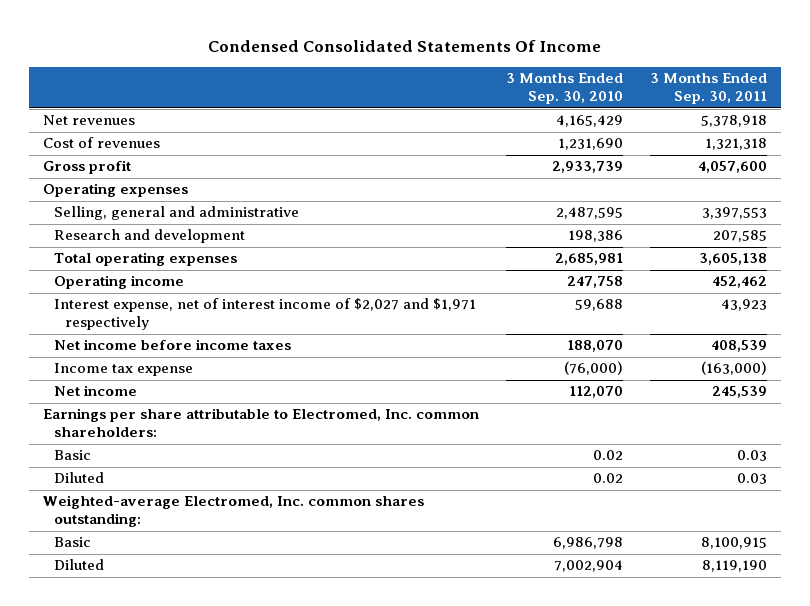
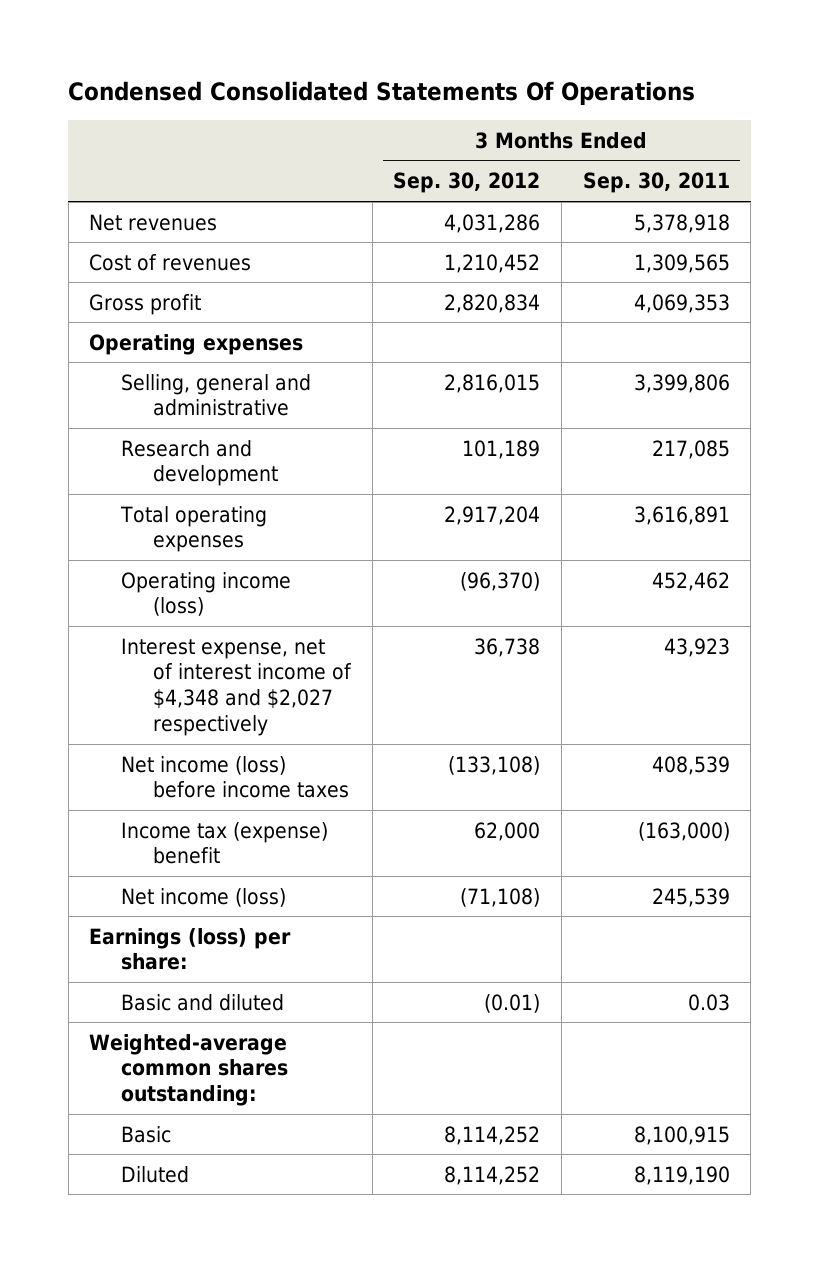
[207,40,601,53] Condensed Consolidated Statements Of Income -> [68,80,696,105] Condensed Consolidated Statements Of Operations
[505,73,623,105] 3 Months Ended Sep. 30, 2010 -> none
none -> [393,172,541,194] Sep. 30, 2012
[705,138,768,151] 1,321,318 -> [633,253,730,273] 1,309,565
[698,161,768,174] 4,057,600 -> [633,293,730,313] 4,069,353
[53,450,91,461] Basic -> none
[53,472,104,484] Diluted -> none
[702,207,768,220] 3,397,553 -> [633,373,730,393] 3,399,806
[713,230,768,243] 207,585 -> [651,439,730,459] 217,085
[699,253,768,266] 3,605,138 -> [633,505,730,525] 3,616,891
[53,275,184,290] Operating income -> [121,571,292,617] Operating income (loss)
[53,298,476,331] Interest expense, net of interest income of $2,027 and $1,971 respectively -> [121,637,353,737] Interest expense, net of interest income of $4,348 and $2,027 respectively
[53,339,291,351] Net income before income taxes -> [121,755,350,799] Net income (loss) before income taxes
[53,363,193,377] Income tax expense -> [121,821,329,865] Income tax (expense) benefit
[53,385,137,397] Net income -> [121,887,287,907] Net income (loss)
[42,408,479,438] Earnings per share attributable to Electromed, Inc. common shareholders: -> [89,927,292,971] Earnings (loss) per share:
none -> [121,993,285,1011] Basic and diluted
[42,495,424,528] Weighted-average Electromed, Inc. common shares outstanding: -> [89,1033,289,1107] Weighted-average common shares outstanding:

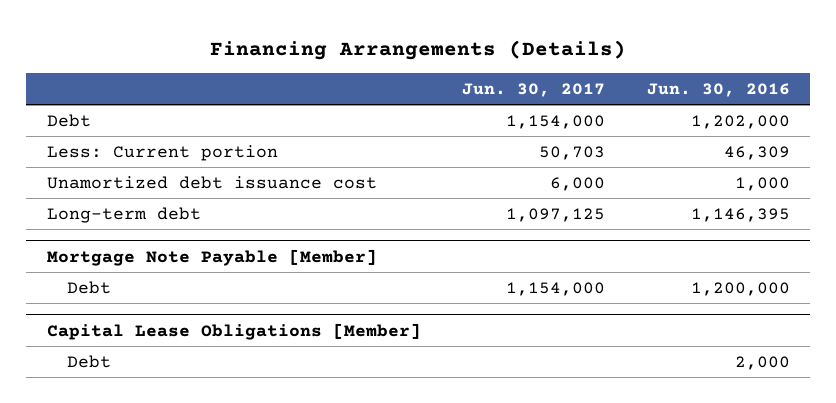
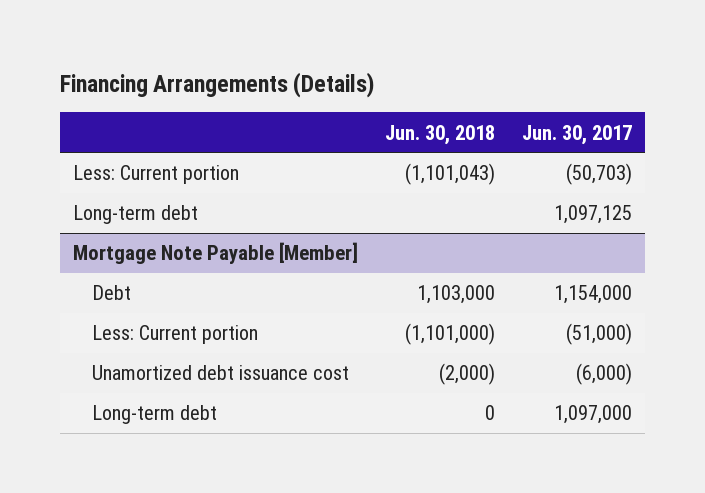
[646,82,790,97] Jun. 30, 2016 -> none
none -> [385,124,496,145] Jun. 30, 2018
[46,114,91,128] Debt -> none
[46,176,377,190] Unamortized debt issuance cost -> none
[539,146,606,161] 50,703 -> [565,163,632,186] (50,703)
[46,322,421,340] Capital Lease Obligations [Member] -> none
[66,355,111,369] Debt -> none
none -> [91,325,258,345] Less: Current portion
none -> [91,365,349,381] Unamortized debt issuance cost
none -> [91,405,217,425] Long-term debt

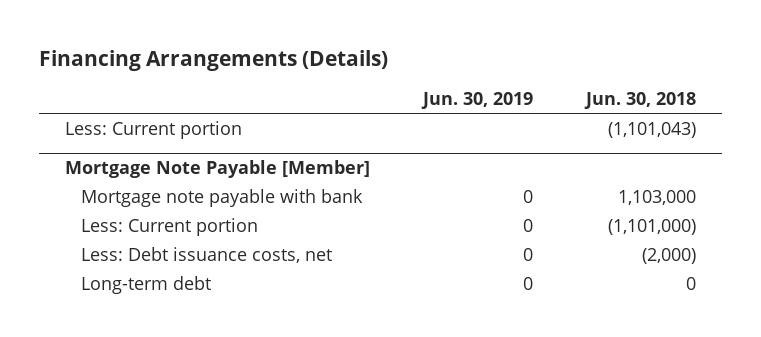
[521,124,632,145] Jun. 30, 2017 -> none
none -> [421,91,534,109] Jun. 30, 2019
[73,205,199,225] Long-term debt -> none
[91,285,131,301] Debt -> [80,188,363,207] Mortgage note payable with bank
[91,365,349,381] Unamortized debt issuance cost -> [80,246,332,263] Less: Debt issuance costs, net

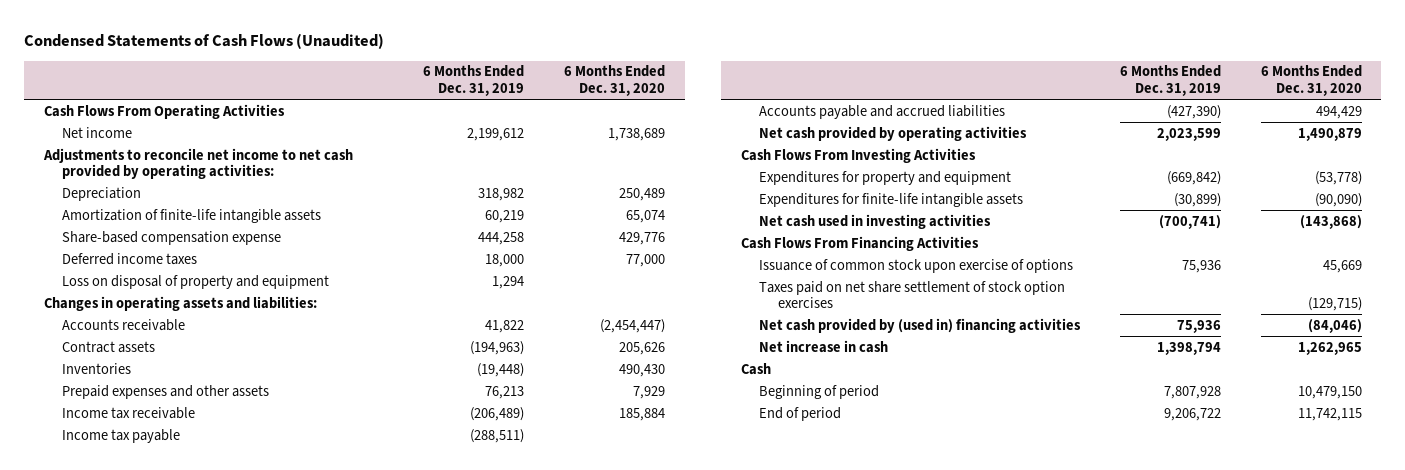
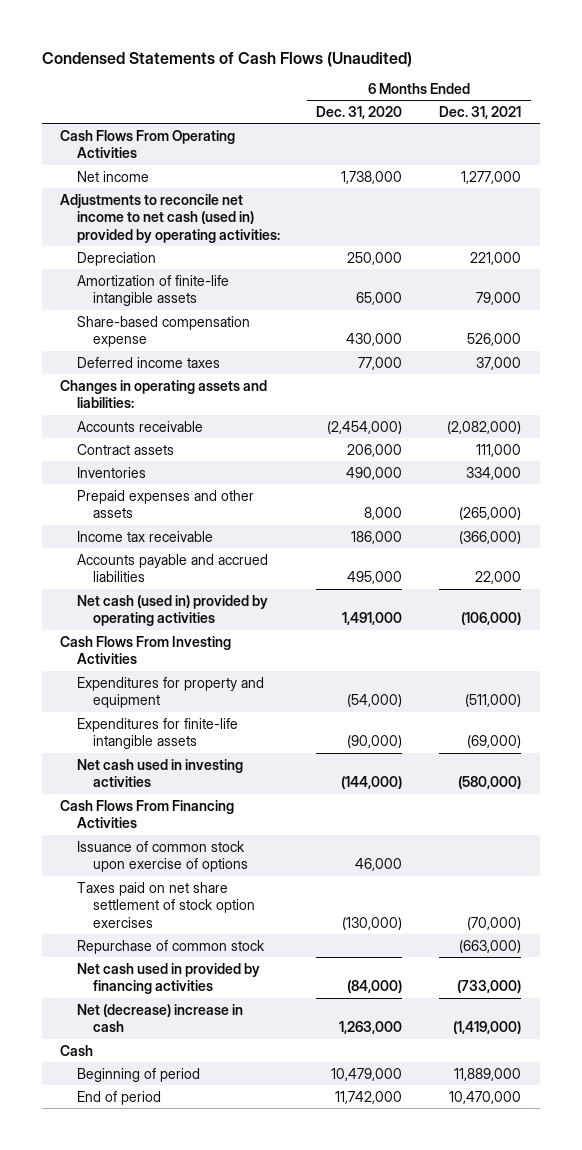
[423,65,525,97] 6 Months Ended Dec. 31, 2019 -> none
none -> [439,106,522,120] Dec. 31, 2021
[607,127,665,141] 1,738,689 -> [341,170,403,184] 1,738,000
[42,147,353,180] Adjustments to reconcile net income to net cash provided by operating activities: -> [60,193,280,243] Adjustments to reconcile net income to net cash (used in) provided by operating activities:
[618,187,665,201] 250,489 -> [347,251,403,265] 250,000
[625,209,665,223] 65,074 -> [356,292,403,306] 65,000
[618,231,665,245] 429,776 -> [346,333,403,347] 430,000
[62,274,330,289] Loss on disposal of property and equipment -> none
[62,428,181,443] Income tax payable -> none
[599,318,665,333] (2,454,447) -> [327,420,403,434] (2,454,000)
[618,341,665,355] 205,626 -> [347,443,403,457] 206,000
[618,363,665,377] 490,430 -> [346,466,403,480] 490,000
[632,385,665,399] 7,929 -> [364,507,403,521] 8,000
[618,407,665,421] 185,884 -> [351,530,403,544] 186,000
[1315,105,1362,119] 494,429 -> [347,571,403,585] 495,000
[759,125,1028,141] Net cash provided by operating activities -> [76,594,268,627] Net cash (used in) provided by operating activities
[1297,127,1362,141] 1,490,879 -> [342,612,403,626] 1,491,000
[1314,170,1362,185] (53,778) -> [347,694,403,708] (54,000)
[1314,192,1362,207] (90,090) -> [347,735,403,749] (90,000)
[1299,214,1362,229] (143,868) -> [341,776,403,790] (144,000)
[1322,259,1362,273] 45,669 -> [355,858,403,872] 46,000
[1307,297,1362,312] (129,715) -> [342,916,403,930] (130,000)
none -> [76,939,265,954] Repurchase of common stock
[759,317,1082,333] Net cash provided by (used in) financing activities -> [76,962,260,995] Net cash used in provided by financing activities
[1307,318,1362,333] (84,046) -> [347,980,403,994] (84,000)
[759,339,889,353] Net increase in cash -> [76,1003,243,1033] Net (decrease) increase in cash
[1297,341,1362,355] 1,262,965 -> [339,1021,403,1035] 1,263,000
[1297,385,1362,399] 10,479,150 -> [331,1067,403,1081] 10,479,000
[1297,407,1362,421] 11,742,115 -> [335,1090,403,1104] 11,742,000

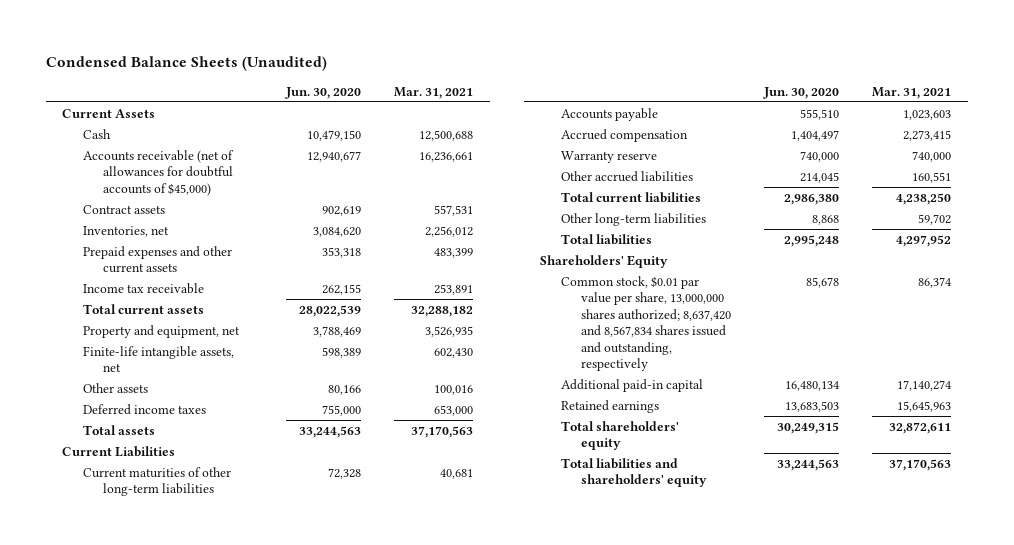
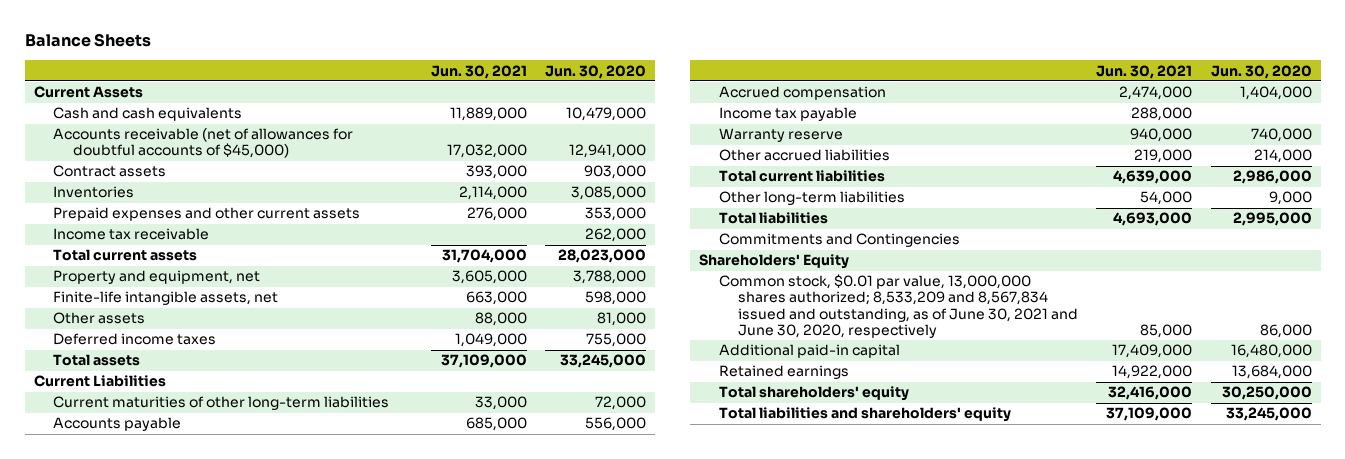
[45,56,327,72] Condensed Balance Sheets (Unaudited) -> [24,33,151,48] Balance Sheets
[394,86,474,99] Mar. 31, 2021 -> none
none -> [431,64,528,79] Jun. 30, 2021
[82,128,111,139] Cash -> none
none -> [53,107,243,122] Cash and cash equivalents
[307,150,362,162] 12,940,677 -> [569,144,647,159] 12,941,000
[322,205,362,216] 902,619 -> [584,165,647,180] 903,000
[82,225,169,237] Inventories, net -> [53,186,135,199] Inventories
[313,226,362,237] 3,084,620 -> [571,186,647,201] 3,085,000
[322,246,362,258] 353,318 -> [585,207,647,222] 353,000
[322,283,362,295] 262,155 -> [585,228,647,243] 262,000
[299,304,362,317] 28,022,539 -> [558,249,647,264] 28,023,000
[313,325,362,337] 3,788,469 -> [573,270,647,285] 3,788,000
[322,346,362,358] 598,389 -> [585,291,647,306] 598,000
[328,384,362,395] 80,166 -> [597,312,647,327] 81,000
[299,425,362,438] 33,244,563 -> [560,354,647,369] 33,245,000
[328,467,362,479] 72,328 -> [595,396,647,411] 72,000
[800,108,840,120] 555,510 -> [585,417,647,432] 556,000
[791,129,840,141] 1,404,497 -> [1239,86,1312,101] 1,404,000
none -> [718,107,857,122] Income tax payable
[800,171,840,183] 214,045 -> [1253,149,1312,164] 214,000
[784,193,840,205] 2,986,380 -> [1232,170,1312,185] 2,986,000
[812,214,840,225] 8,868 -> [1268,191,1312,206] 9,000
[784,234,840,247] 2,995,248 -> [1232,212,1312,227] 2,995,000
none -> [718,233,960,248] Commitments and Contingencies
[560,275,732,372] Common stock, $0.01 par value per share, 13,000,000 shares authorized; 8,637,420 and 8,567,834 shares issued and outstanding, respectively -> [718,274,1079,338] Common stock, $0.01 par value, 13,000,000 shares authorized; 8,533,209 and 8,567,834 issued and outstanding, as of June 30, 2021 and June 30, 2020, respectively
[806,276,840,288] 85,678 -> [1259,323,1312,338] 86,000
[785,380,840,391] 16,480,134 -> [1230,344,1312,359] 16,480,000
[785,400,840,412] 13,683,503 -> [1231,365,1312,380] 13,684,000
[777,421,840,434] 30,249,315 -> [1221,386,1312,401] 30,250,000
[777,458,840,471] 33,244,563 -> [1225,407,1312,422] 33,245,000

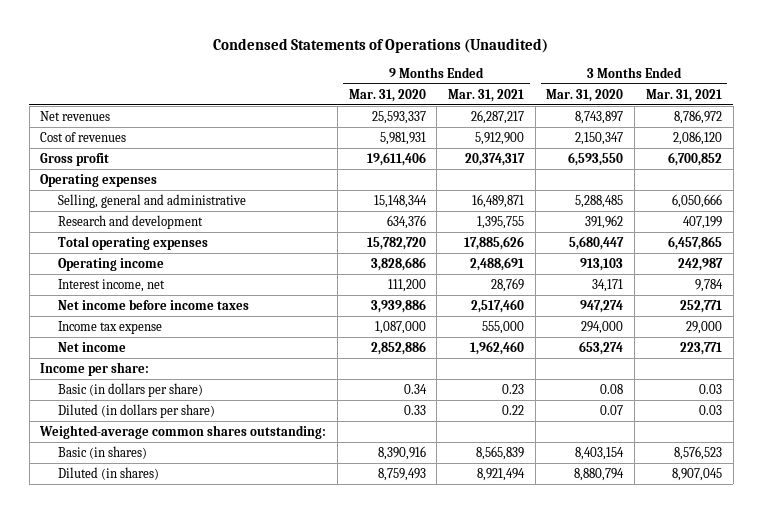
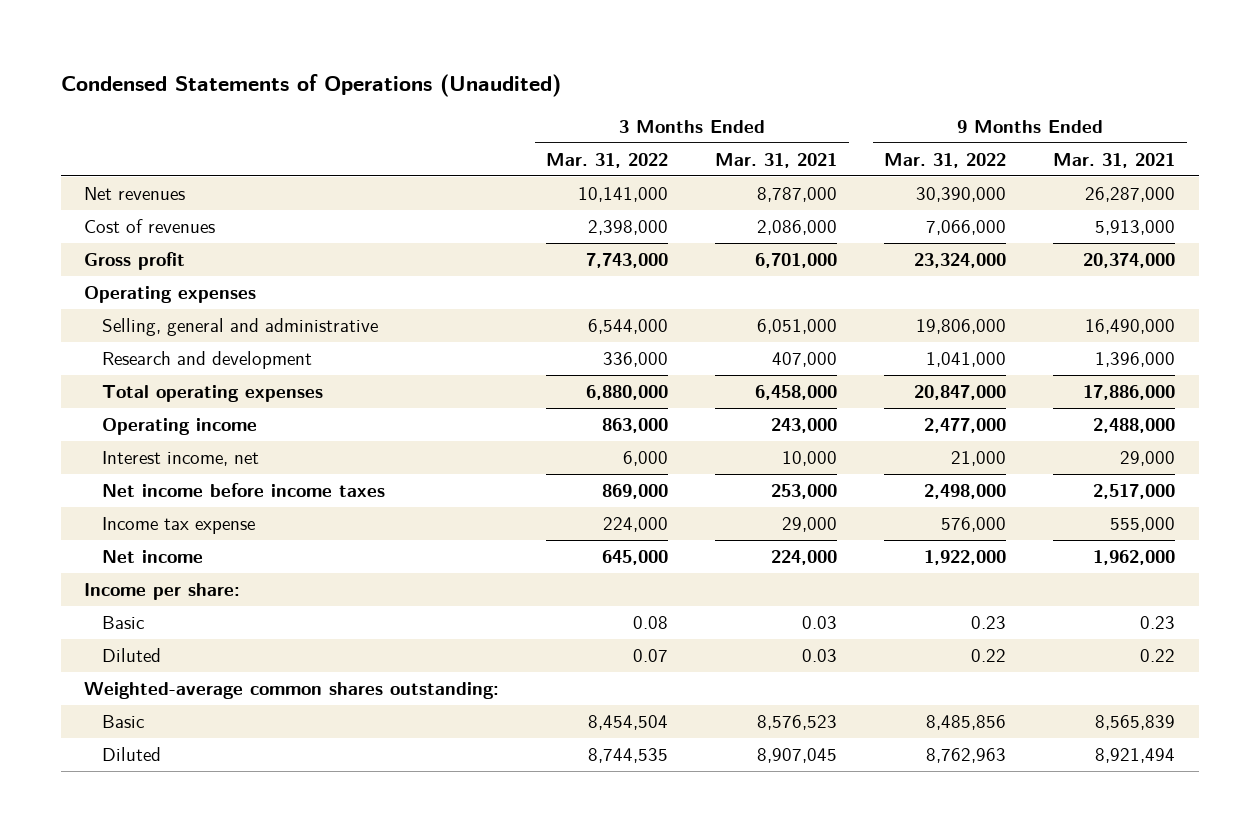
[348,88,426,102] Mar. 31, 2020 -> none
[546,88,624,102] Mar. 31, 2020 -> none
none -> [546,152,669,168] Mar. 31, 2022
none -> [884,152,1007,168] Mar. 31, 2022
[471,109,525,124] 26,287,217 -> [1085,187,1176,203] 26,287,000
[673,109,722,124] 8,786,972 -> [757,187,838,203] 8,787,000
[475,131,525,145] 5,912,900 -> [1095,220,1176,236] 5,913,000
[672,130,722,145] 2,086,120 -> [757,220,838,236] 2,086,000
[465,152,526,166] 20,374,317 -> [1083,253,1176,269] 20,374,000
[667,151,722,166] 6,700,852 -> [755,253,838,269] 6,701,000
[472,193,525,208] 16,489,871 -> [1085,319,1176,335] 16,490,000
[671,193,722,208] 6,050,666 -> [757,319,838,335] 6,051,000
[477,215,525,229] 1,395,755 -> [1095,352,1176,368] 1,396,000
[682,215,722,229] 407,199 -> [772,352,838,368] 407,000
[464,235,525,250] 17,885,626 -> [1083,385,1176,401] 17,886,000
[667,235,722,250] 6,457,865 -> [755,385,838,401] 6,458,000
[470,256,525,271] 2,488,691 -> [1093,418,1176,434] 2,488,000
[677,257,723,271] 242,987 -> [771,418,838,434] 243,000
[491,277,525,292] 28,769 -> [1120,451,1176,467] 29,000
[694,278,723,292] 9,784 -> [782,451,838,467] 10,000
[471,298,525,313] 2,517,460 -> [1093,484,1176,500] 2,517,000
[679,299,722,313] 252,771 -> [771,484,838,500] 253,000
[470,340,525,355] 1,962,460 -> [1093,550,1176,566] 1,962,000
[679,341,722,355] 223,771 -> [771,550,838,566] 224,000
[58,382,204,397] Basic (in dollars per share) -> [102,616,145,630] Basic
[58,403,216,418] Diluted (in dollars per share) -> [102,648,162,663] Diluted
[58,445,148,459] Basic (in shares) -> [102,715,145,729] Basic
[58,466,160,480] Diluted (in shares) -> [102,747,162,762] Diluted

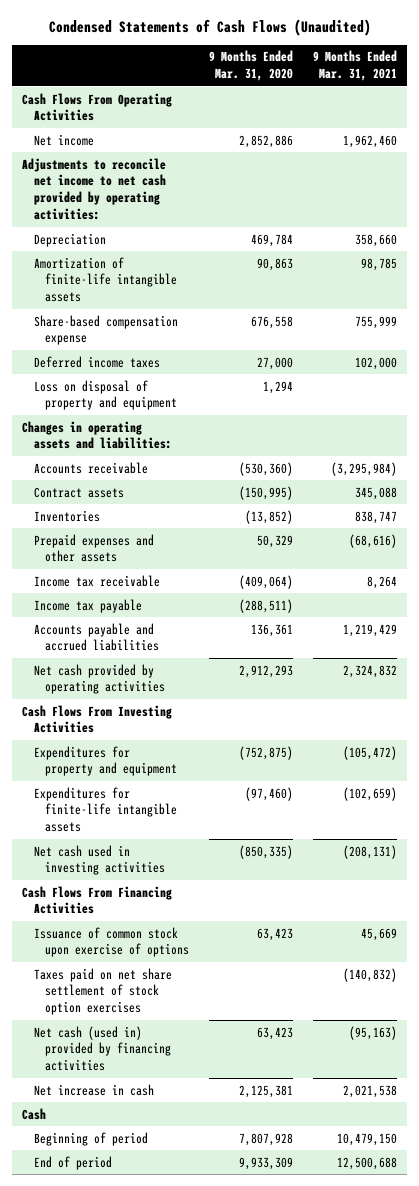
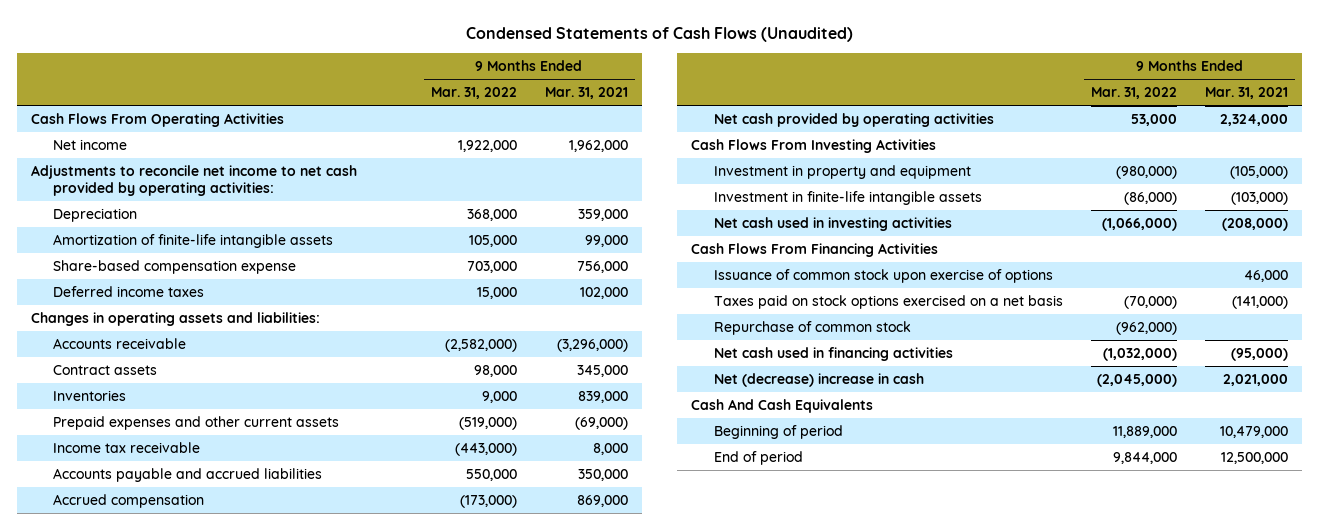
[209,50,294,82] 9 Months Ended Mar. 31, 2020 -> none
none -> [430,87,517,100] Mar. 31, 2022
[343,134,398,148] 1,962,460 -> [569,140,629,153] 1,962,000
[355,233,398,247] 358,660 -> [578,209,629,222] 359,000
[361,257,398,271] 98,785 -> [585,235,629,248] 99,000
[355,315,398,329] 755,999 -> [577,261,629,274] 756,000
[33,379,178,411] Loss on disposal of property and equipment -> none
[33,598,142,613] Income tax payable -> none
[331,461,398,476] (3,295,984) -> [557,339,629,353] (3,296,000)
[355,486,398,500] 345,088 -> [577,365,629,378] 345,000
[355,510,398,524] 838,747 -> [578,391,629,404] 839,000
[33,533,154,563] Prepaid expenses and other assets -> [53,416,340,431] Prepaid expenses and other current assets
[349,533,398,548] (68,616) -> [575,417,629,431] (69,000)
[367,575,398,589] 8,264 -> [593,443,629,456] 8,000
[343,623,398,637] 1,219,429 -> [578,469,629,482] 350,000
none -> [53,494,205,509] Accrued compensation
[343,664,398,678] 2,324,832 -> [1220,114,1289,127] 2,324,000
[33,745,178,777] Expenditures for property and equipment -> [713,165,971,180] Investment in property and equipment
[343,745,398,760] (105,472) -> [1230,166,1289,180] (105,000)
[33,786,178,833] Expenditures for finite-life intangible assets -> [713,191,982,206] Investment in finite-life intangible assets
[343,786,398,801] (102,659) -> [1231,192,1289,206] (103,000)
[343,844,398,859] (208,131) -> [1222,218,1289,232] (208,000)
[361,927,398,941] 45,669 -> [1244,270,1289,283] 46,000
[33,967,172,1016] Taxes paid on net share settlement of stock option exercises -> [713,295,1063,310] Taxes paid on stock options exercised on a net basis
[343,967,398,982] (140,832) -> [1232,296,1289,310] (141,000)
none -> [713,321,911,336] Repurchase of common stock
[33,1025,172,1072] Net cash (used in) provided by financing activities -> [713,347,953,362] Net cash used in financing activities
[349,1025,398,1040] (95,163) -> [1231,348,1289,362] (95,000)
[33,1083,154,1096] Net increase in cash -> [713,373,924,388] Net (decrease) increase in cash
[343,1084,398,1098] 2,021,538 -> [1223,374,1289,387] 2,021,000
[21,1107,46,1120] Cash -> [691,399,874,414] Cash And Cash Equivalents
[337,1132,398,1146] 10,479,150 -> [1220,426,1289,439] 10,479,000
[337,1156,398,1170] 12,500,688 -> [1221,452,1289,465] 12,500,000

